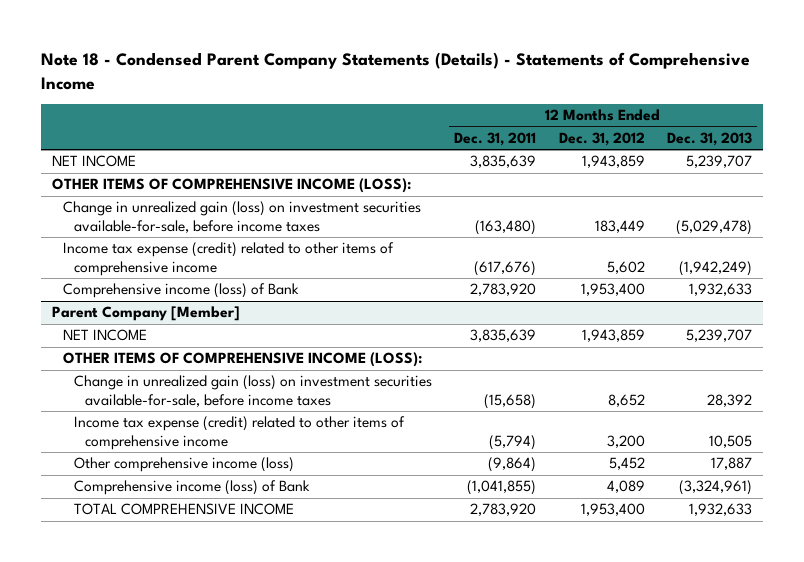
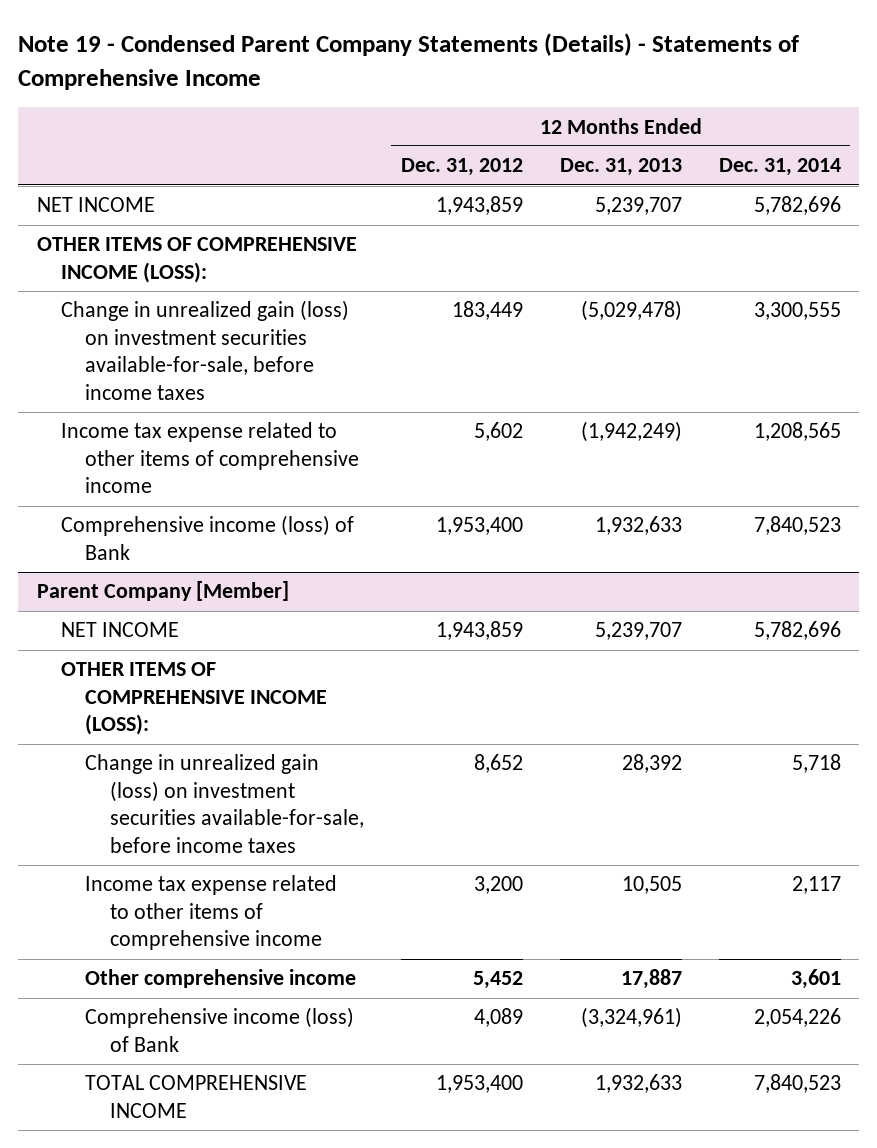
[40,51,750,90] Note 18 - Condensed Parent Company Statements (Details) - Statements of Comprehensive Income -> [18,32,800,90] Note 19 - Condensed Parent Company Statements (Details) - Statements of Comprehensive Income
[454,131,537,146] Dec. 31, 2011 -> none
none -> [718,158,841,177] Dec. 31, 2014
[62,242,394,276] Income tax expense (credit) related to other items of comprehensive income -> [61,422,360,494] Income tax expense related to other items of comprehensive income
[74,416,406,450] Income tax expense (credit) related to other items of comprehensive income -> [85,875,338,951] Income tax expense related to other items of comprehensive income
[74,457,295,473] Other comprehensive income (loss) -> [85,969,357,989] Other comprehensive income

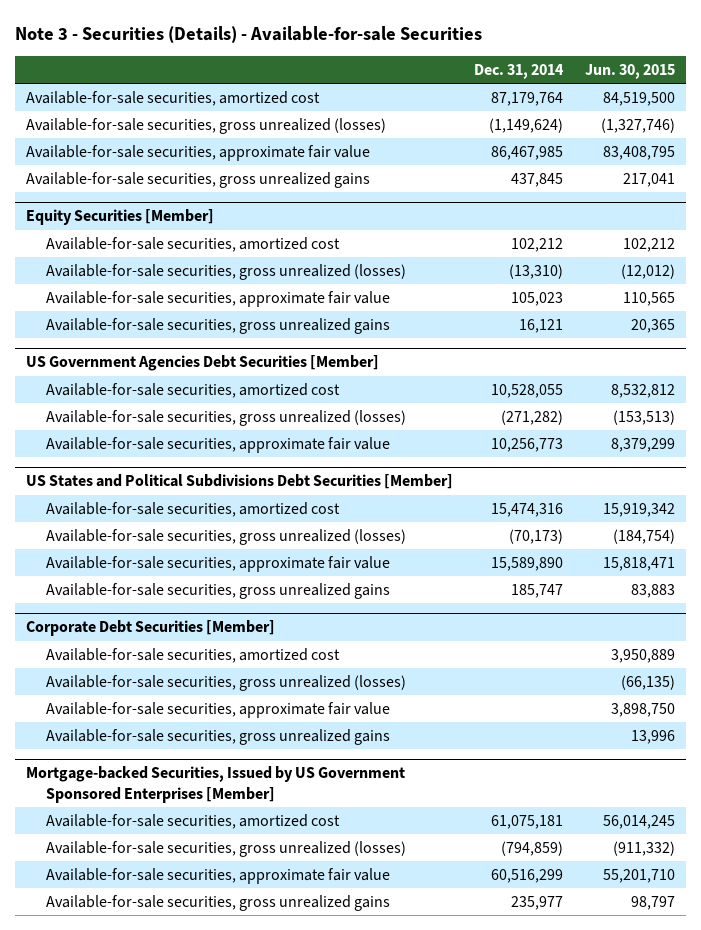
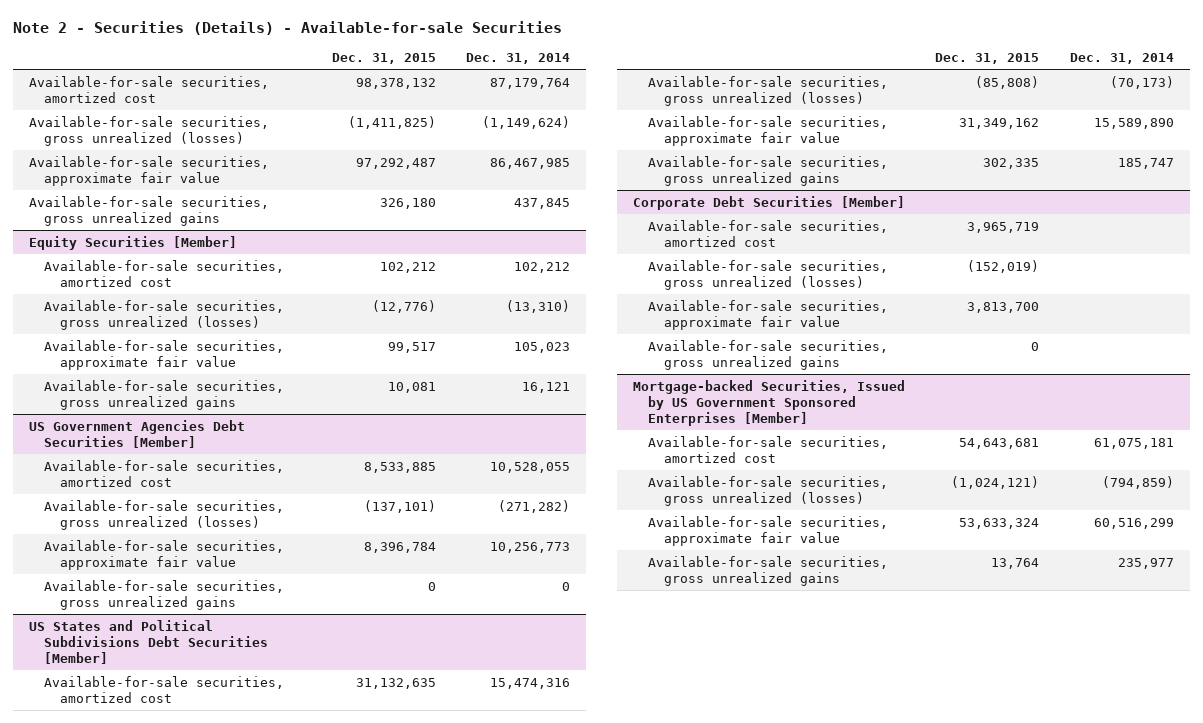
[14,25,482,43] Note 3 - Securities (Details) - Available-for-sale Securities -> [13,20,563,35] Note 2 - Securities (Details) - Available-for-sale Securities
[585,63,676,79] Jun. 30, 2015 -> none
none -> [331,52,436,64] Dec. 31, 2015
none -> [44,579,285,610] Available-for-sale securities, gross unrealized gains

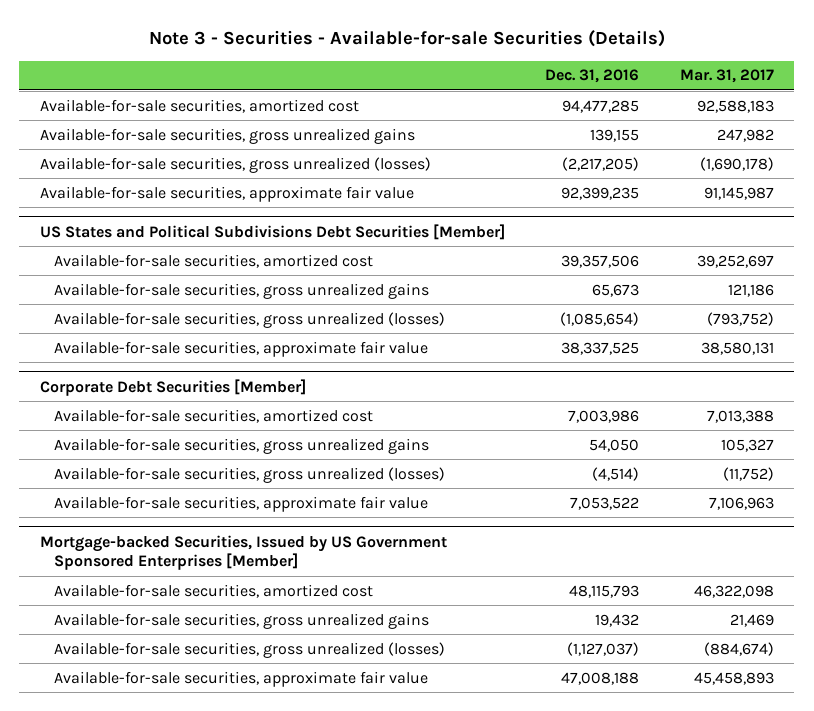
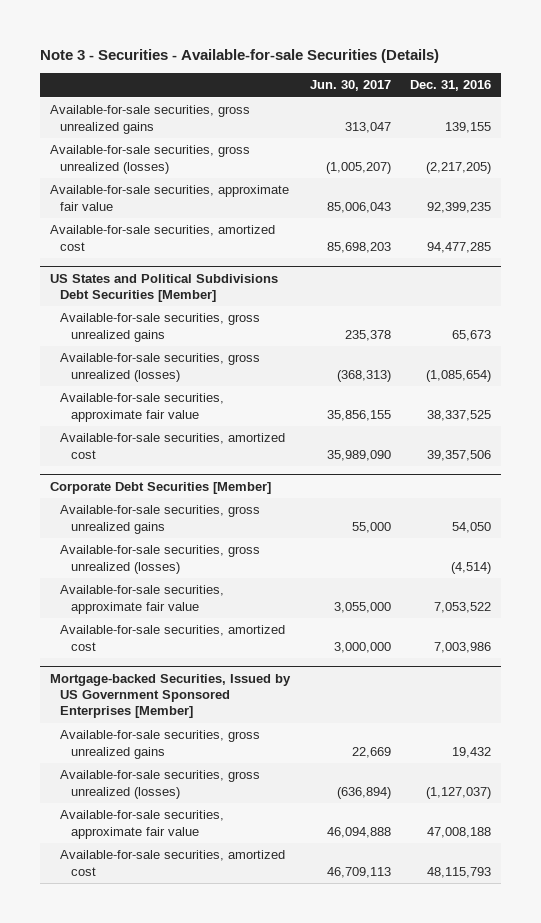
[679,69,774,84] Mar. 31, 2017 -> none
none -> [309,80,391,92] Jun. 30, 2017
[39,98,359,113] Available-for-sale securities, amortized cost -> [49,225,275,251] Available-for-sale securities, amortized cost
[53,253,373,268] Available-for-sale securities, amortized cost -> [60,433,286,459] Available-for-sale securities, amortized cost
[53,408,373,423] Available-for-sale securities, amortized cost -> [60,625,286,651] Available-for-sale securities, amortized cost
[53,583,373,598] Available-for-sale securities, amortized cost -> [60,850,286,876] Available-for-sale securities, amortized cost

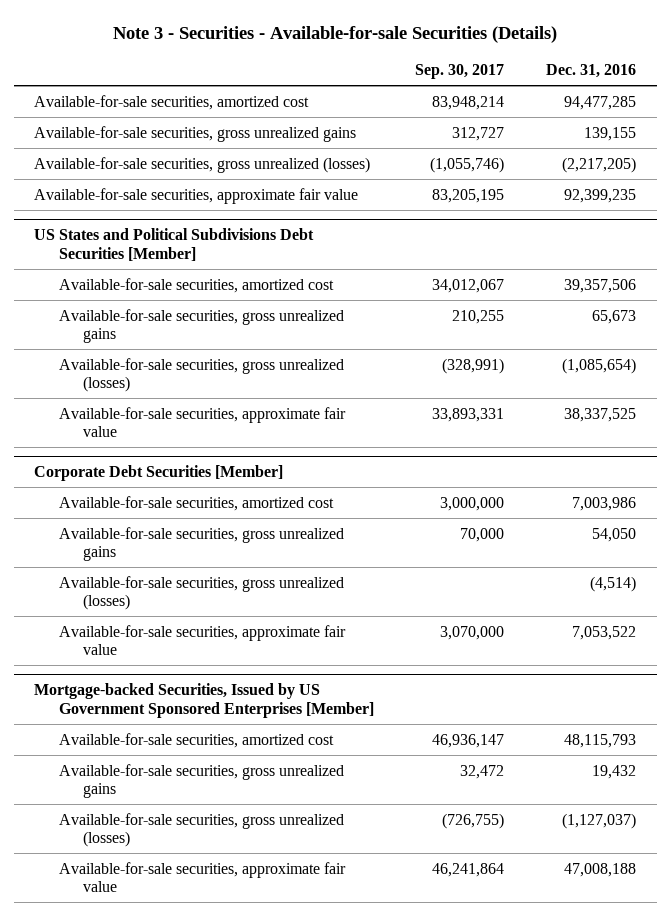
[309,80,391,92] Jun. 30, 2017 -> none
none -> [415,64,505,80] Sep. 30, 2017
[49,225,275,251] Available-for-sale securities, amortized cost -> [34,94,310,110] Available-for-sale securities, amortized cost
[60,433,286,459] Available-for-sale securities, amortized cost -> [58,277,334,293] Available-for-sale securities, amortized cost
[60,625,286,651] Available-for-sale securities, amortized cost -> [58,495,334,511] Available-for-sale securities, amortized cost
[60,850,286,876] Available-for-sale securities, amortized cost -> [58,732,334,748] Available-for-sale securities, amortized cost

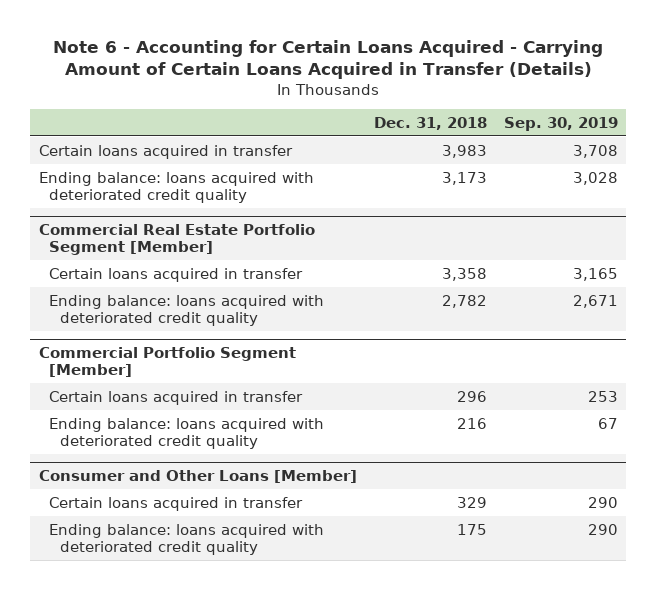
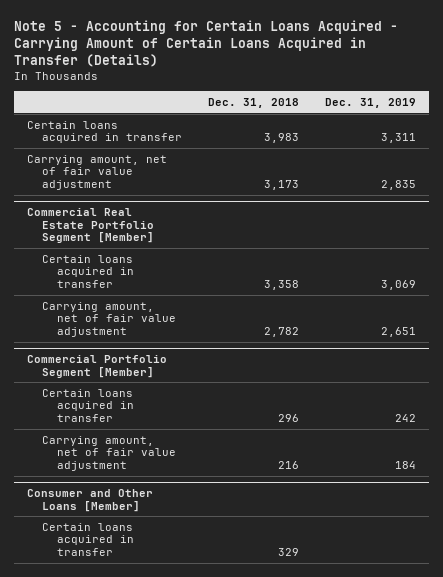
[53,39,604,80] Note 6 - Accounting for Certain Loans Acquired - Carrying Amount of Certain Loans Acquired in Transfer (Details) -> [13,20,398,68] Note 5 - Accounting for Certain Loans Acquired - Carrying Amount of Certain Loans Acquired in Transfer (Details)
[503,116,618,131] Sep. 30, 2019 -> none
none -> [325,98,417,109] Dec. 31, 2019
[38,171,314,203] Ending balance: loans acquired with deteriorated credit quality -> [27,154,168,191] Carrying amount, net of fair value adjustment
[49,294,325,326] Ending balance: loans acquired with deteriorated credit quality -> [41,301,176,338] Carrying amount, net of fair value adjustment
[49,417,325,449] Ending balance: loans acquired with deteriorated credit quality -> [41,435,176,472] Carrying amount, net of fair value adjustment
[49,523,325,555] Ending balance: loans acquired with deteriorated credit quality -> none

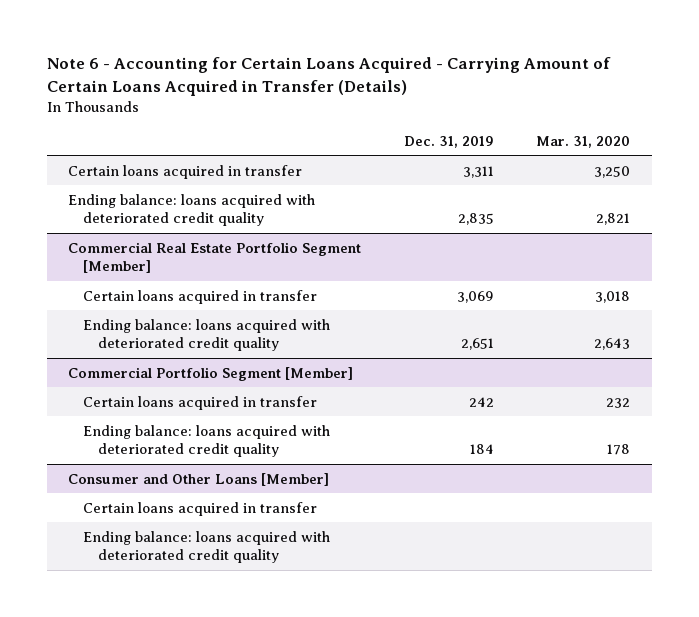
[13,20,398,68] Note 5 - Accounting for Certain Loans Acquired - Carrying Amount of Certain Loans Acquired in Transfer (Details) -> [46,57,611,96] Note 6 - Accounting for Certain Loans Acquired - Carrying Amount of Certain Loans Acquired in Transfer (Details)
[208,98,300,109] Dec. 31, 2018 -> none
none -> [536,135,631,148] Mar. 31, 2020
[27,154,168,191] Carrying amount, net of fair value adjustment -> [68,193,316,227] Ending balance: loans acquired with deteriorated credit quality
[41,301,176,338] Carrying amount, net of fair value adjustment -> [83,318,331,352] Ending balance: loans acquired with deteriorated credit quality
[41,435,176,472] Carrying amount, net of fair value adjustment -> [83,424,331,458] Ending balance: loans acquired with deteriorated credit quality
none -> [83,530,331,564] Ending balance: loans acquired with deteriorated credit quality

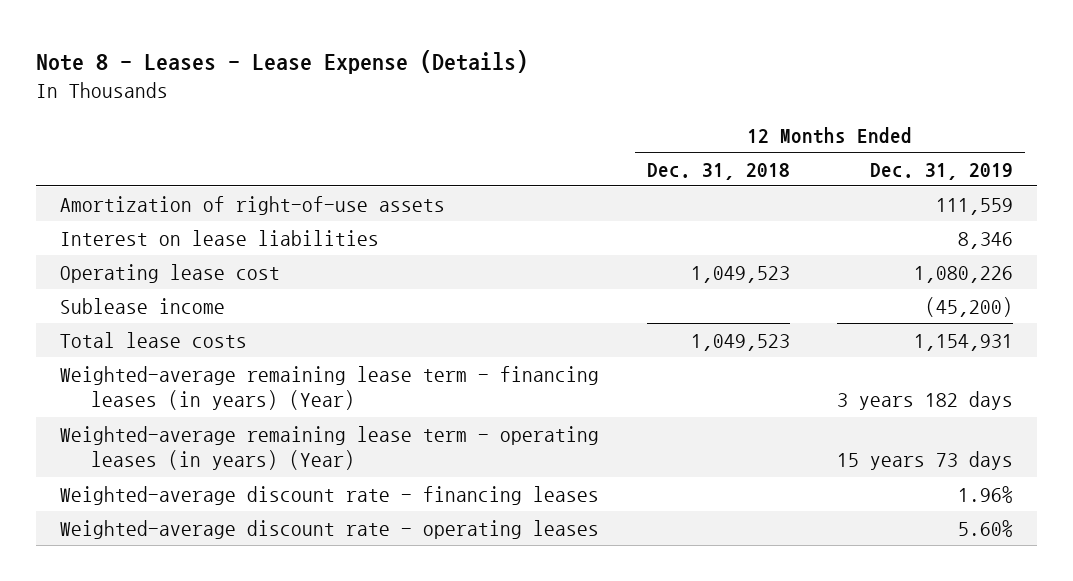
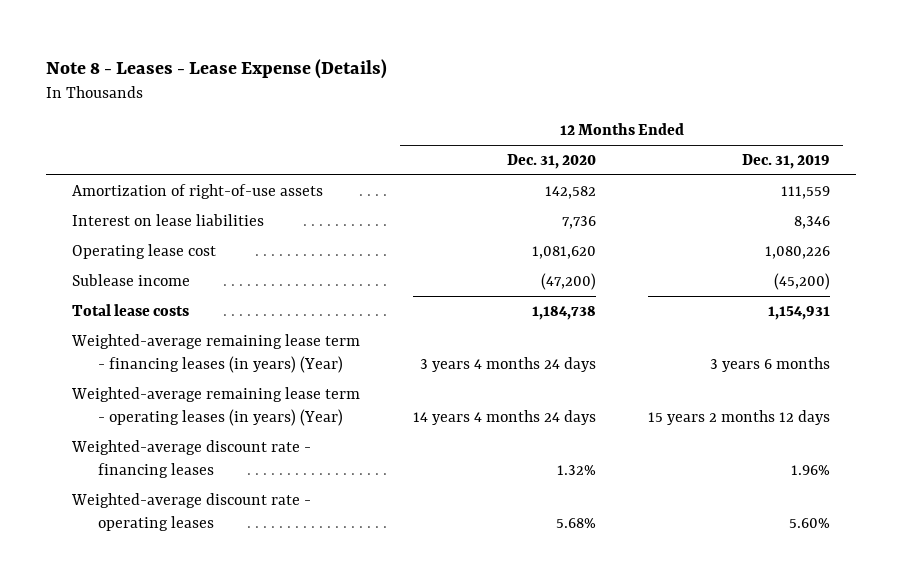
[646,162,790,180] Dec. 31, 2018 -> none
none -> [506,153,596,169] Dec. 31, 2020
[837,391,1014,411] 3 years 182 days -> [710,356,831,372] 3 years 6 months
[837,451,1014,471] 15 years 73 days -> [648,409,831,425] 15 years 2 months 12 days

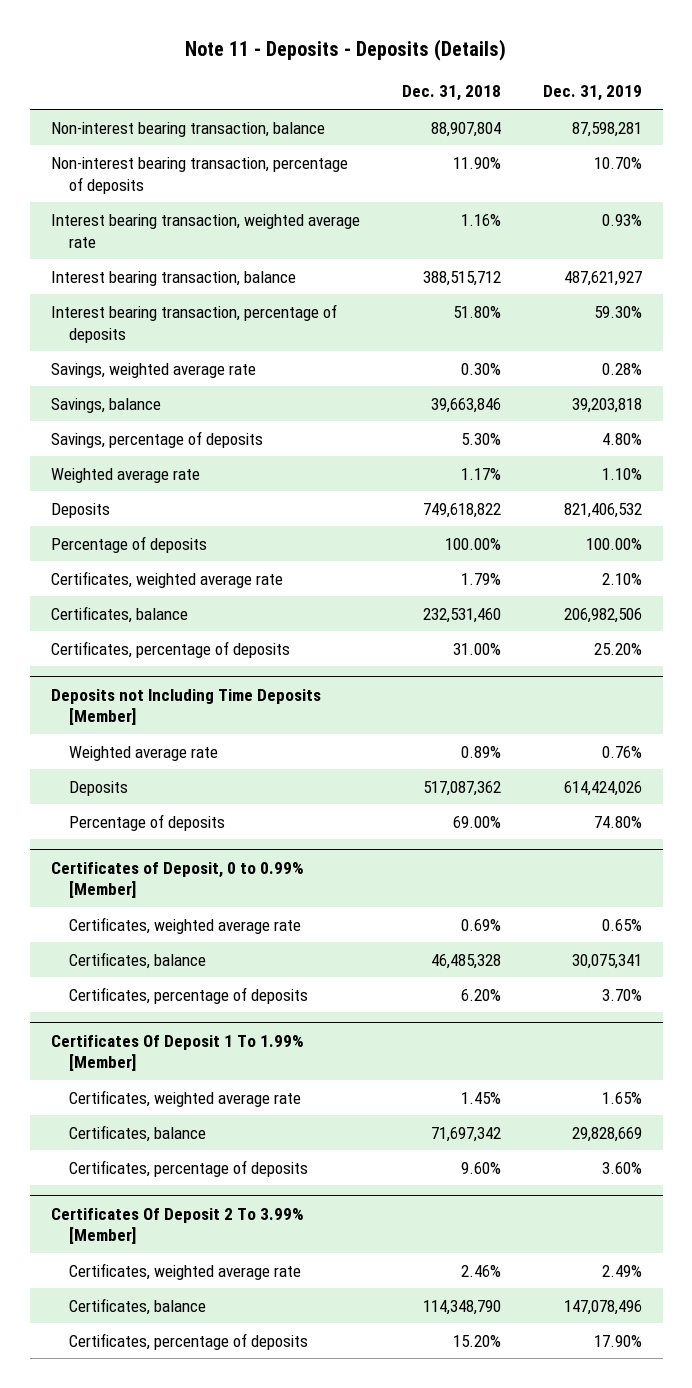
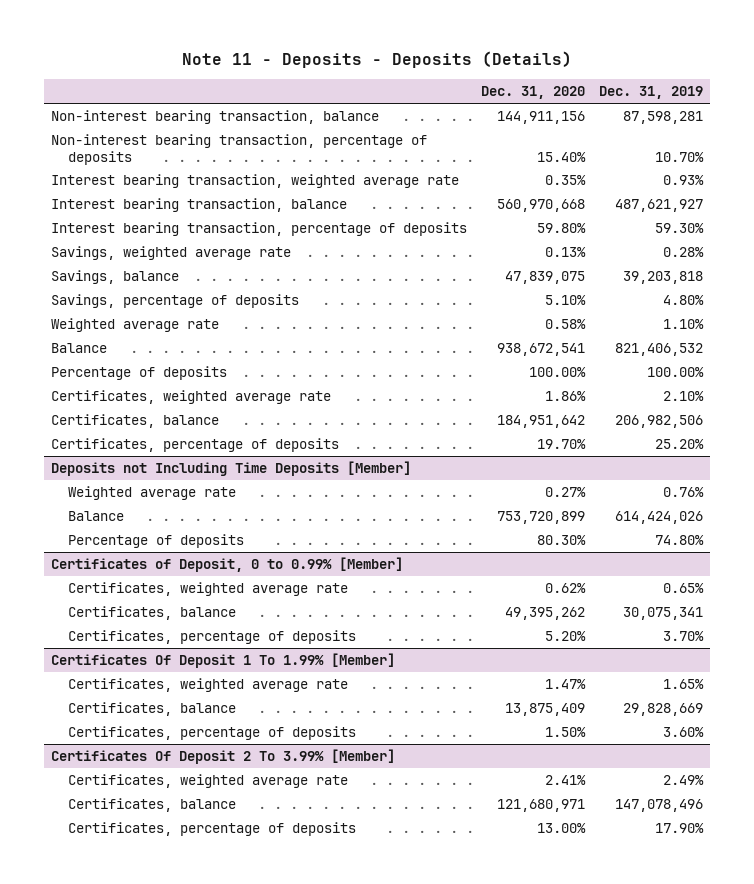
[401,85,501,102] Dec. 31, 2018 -> none
none -> [480,86,585,100] Dec. 31, 2020
[50,502,110,518] Deposits -> [50,343,107,354] Balance
[69,780,129,796] Deposits -> [68,511,125,522] Balance

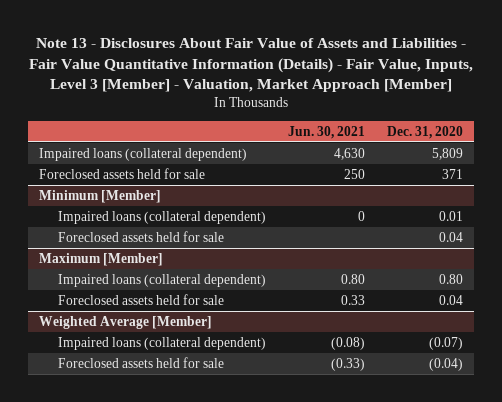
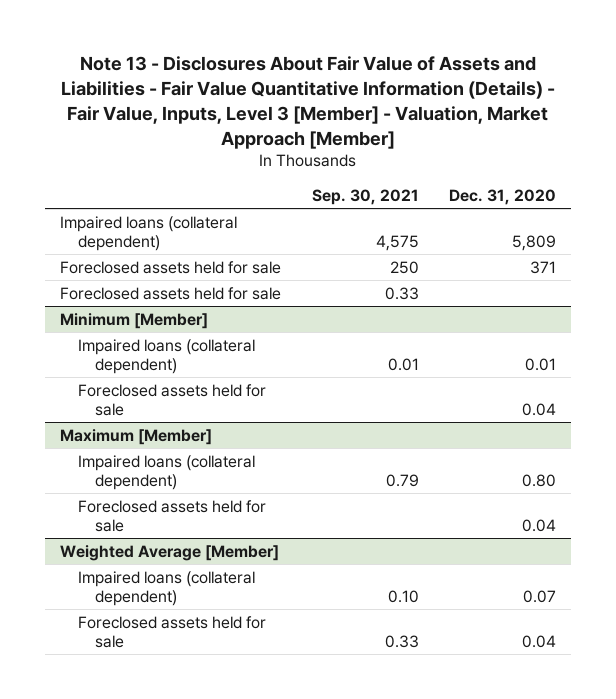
[288,125,366,139] Jun. 30, 2021 -> none
none -> [311,188,419,205] Sep. 30, 2021
none -> [60,286,282,300] Foreclosed assets held for sale
[428,336,463,350] (0.07) -> [523,590,557,604] 0.07
[428,357,463,371] (0.04) -> [522,635,557,649] 0.04

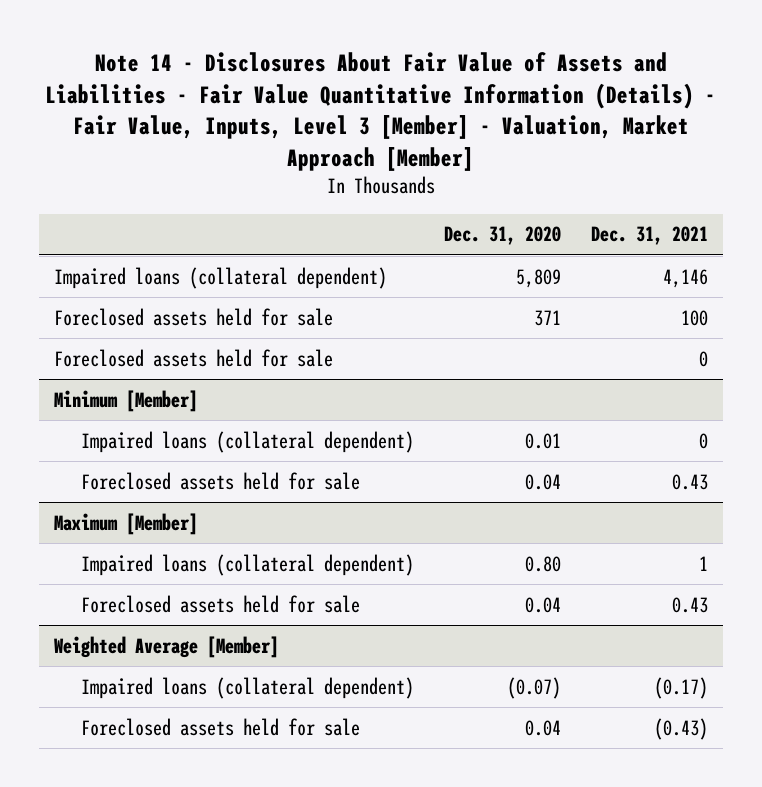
[61,55,556,149] Note 13 - Disclosures About Fair Value of Assets and Liabilities - Fair Value Quantitative Information (Details) - Fair Value, Inputs, Level 3 [Member] - Valuation, Market Approach [Member] -> [44,52,716,171] Note 14 - Disclosures About Fair Value of Assets and Liabilities - Fair Value Quantitative Information (Details) - Fair Value, Inputs, Level 3 [Member] - Valuation, Market Approach [Member]
[311,188,419,205] Sep. 30, 2021 -> none
none -> [590,226,708,246] Dec. 31, 2021
[523,590,557,604] 0.07 -> [506,676,561,699] (0.07)

